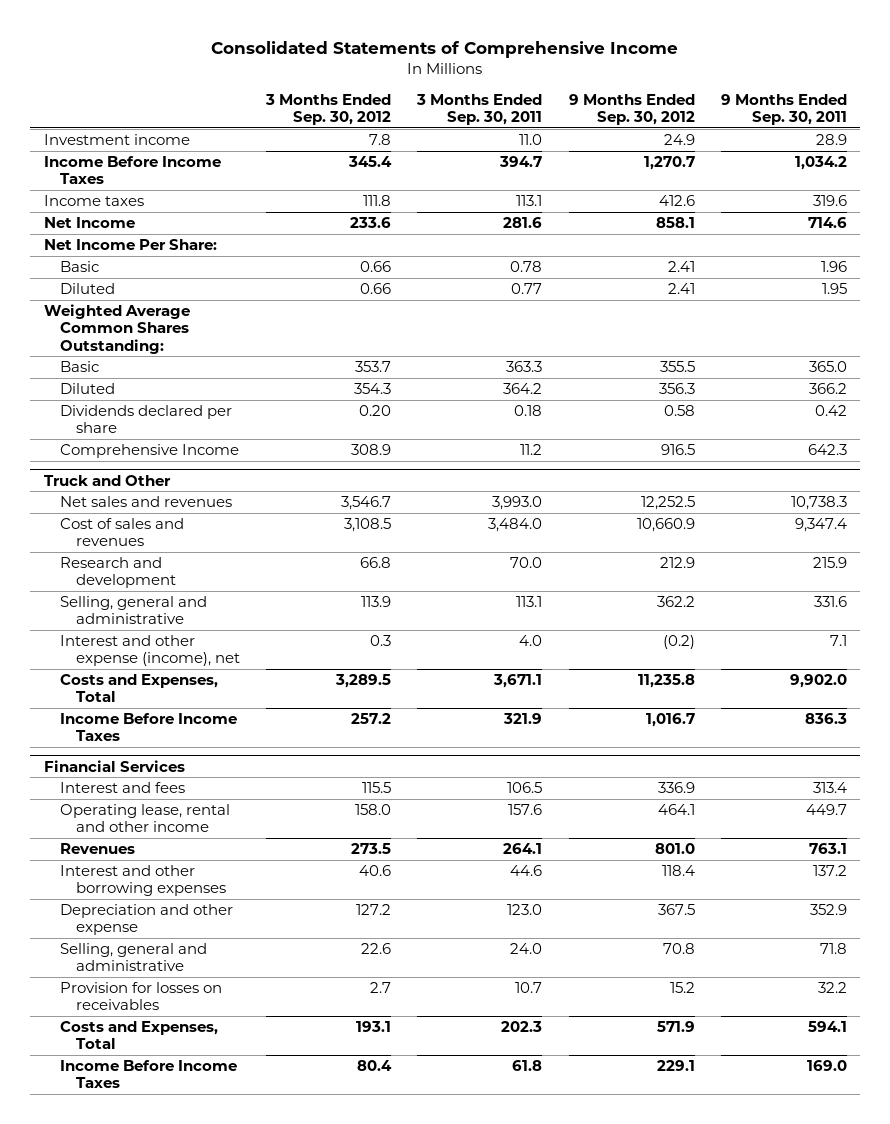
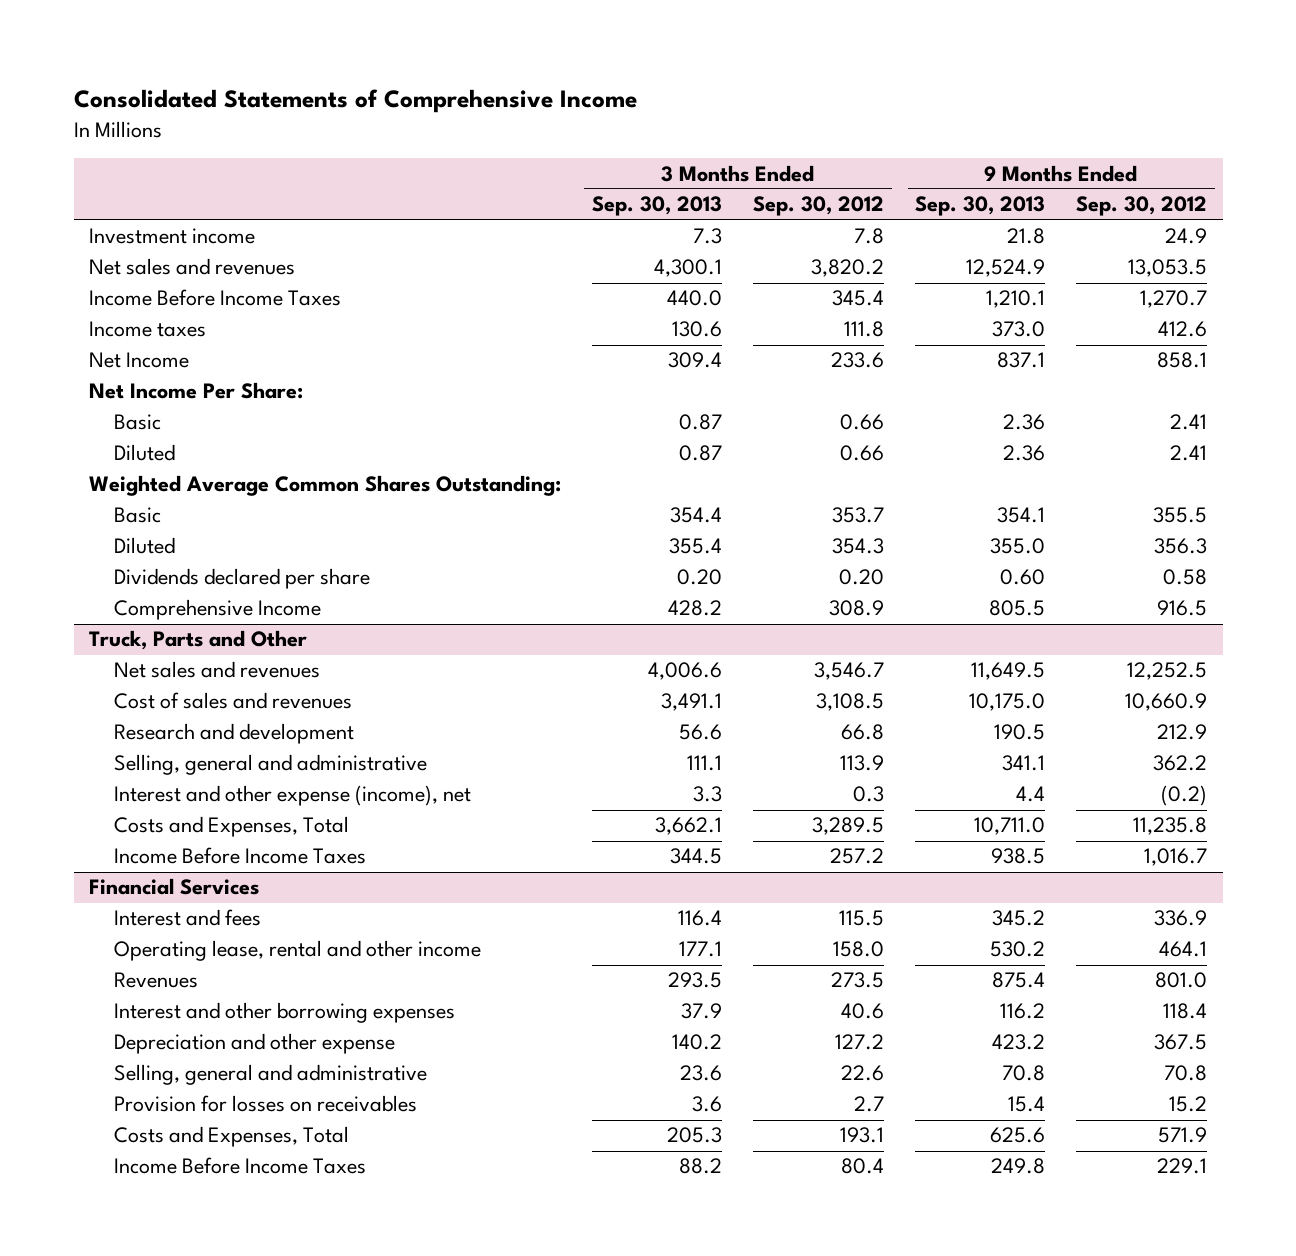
[416,93,543,126] 3 Months Ended Sep. 30, 2011 -> none
[720,93,847,126] 9 Months Ended Sep. 30, 2011 -> none
none -> [592,196,723,217] Sep. 30, 2013
none -> [915,196,1046,217] Sep. 30, 2013
none -> [89,258,296,276] Net sales and revenues
[43,474,171,486] Truck and Other -> [89,630,308,651] Truck, Parts and Other

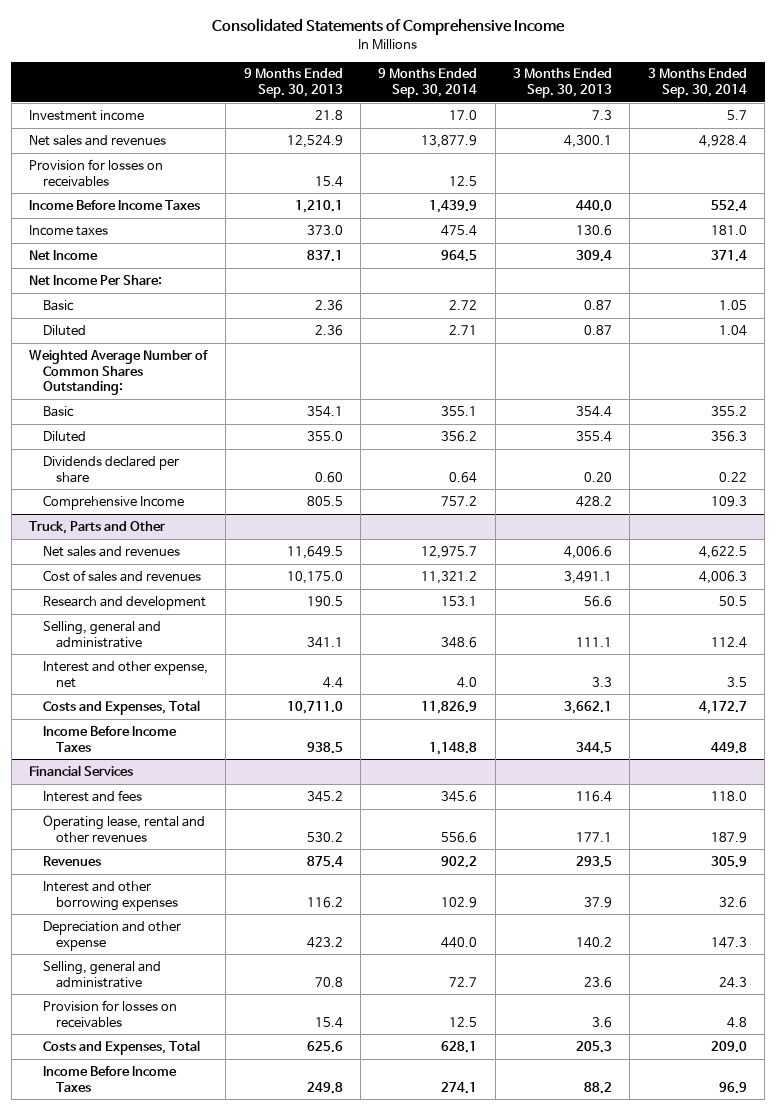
[753,196,885,217] Sep. 30, 2012 -> none
[1076,196,1208,217] Sep. 30, 2012 -> none
none -> [378,68,478,99] 9 Months Ended Sep. 30, 2014
none -> [647,68,747,99] 3 Months Ended Sep. 30, 2014
none -> [29,158,164,187] Provision for losses on receivables
[89,475,562,497] Weighted Average Common Shares Outstanding: -> [29,349,209,396] Weighted Average Number of Common Shares Outstanding:
[113,785,471,807] Interest and other expense (income), net -> [42,660,208,688] Interest and other expense, net
[113,940,481,962] Operating lease, rental and other income -> [42,814,205,843] Operating lease, rental and other revenues

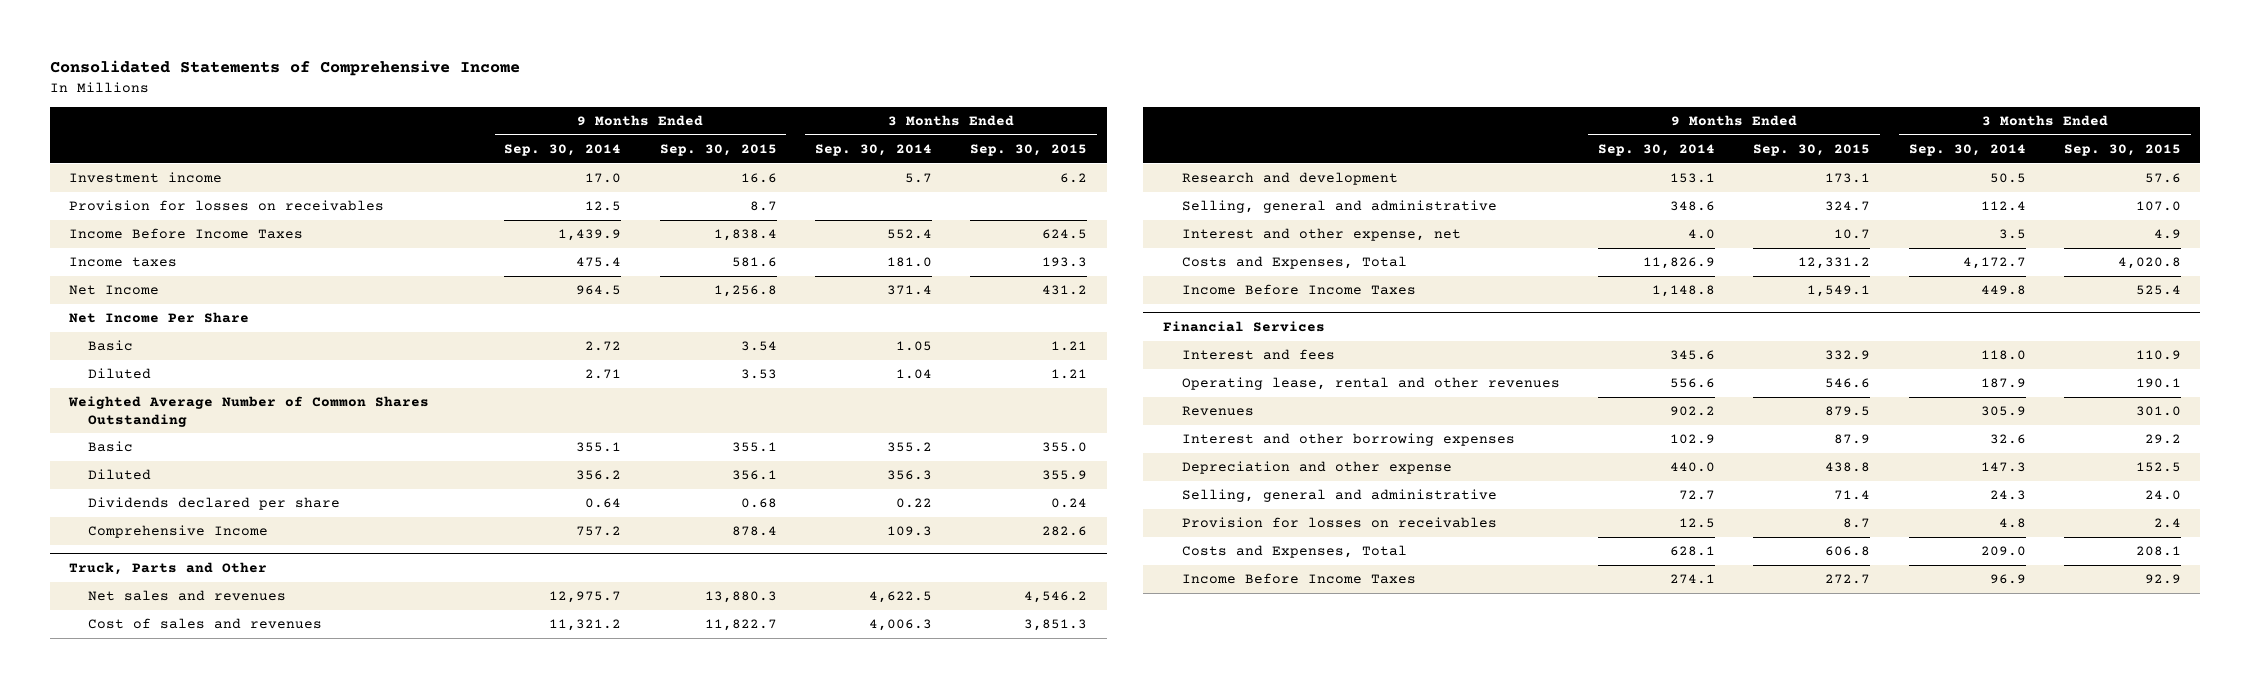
[243,68,343,99] 9 Months Ended Sep. 30, 2013 -> none
[513,68,613,99] 3 Months Ended Sep. 30, 2013 -> none
none -> [659,144,777,157] Sep. 30, 2015
none -> [970,144,1088,157] Sep. 30, 2015
[29,134,167,146] Net sales and revenues -> none
[29,274,163,285] Net Income Per Share: -> [68,312,249,324] Net Income Per Share
[29,349,209,396] Weighted Average Number of Common Shares Outstanding: -> [67,396,429,427] Weighted Average Number of Common Shares Outstanding

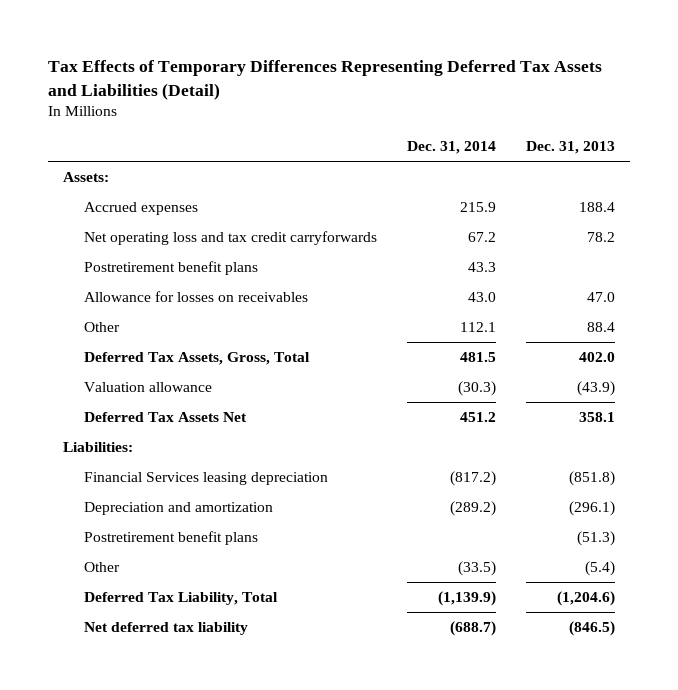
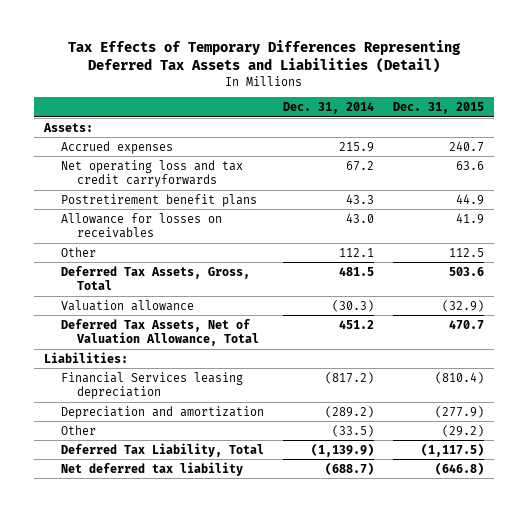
[526,141,616,155] Dec. 31, 2013 -> none
none -> [392,102,484,115] Dec. 31, 2015
[83,411,247,422] Deferred Tax Assets Net -> [60,318,260,346] Deferred Tax Assets, Net of Valuation Allowance, Total
[83,530,258,545] Postretirement benefit plans -> none

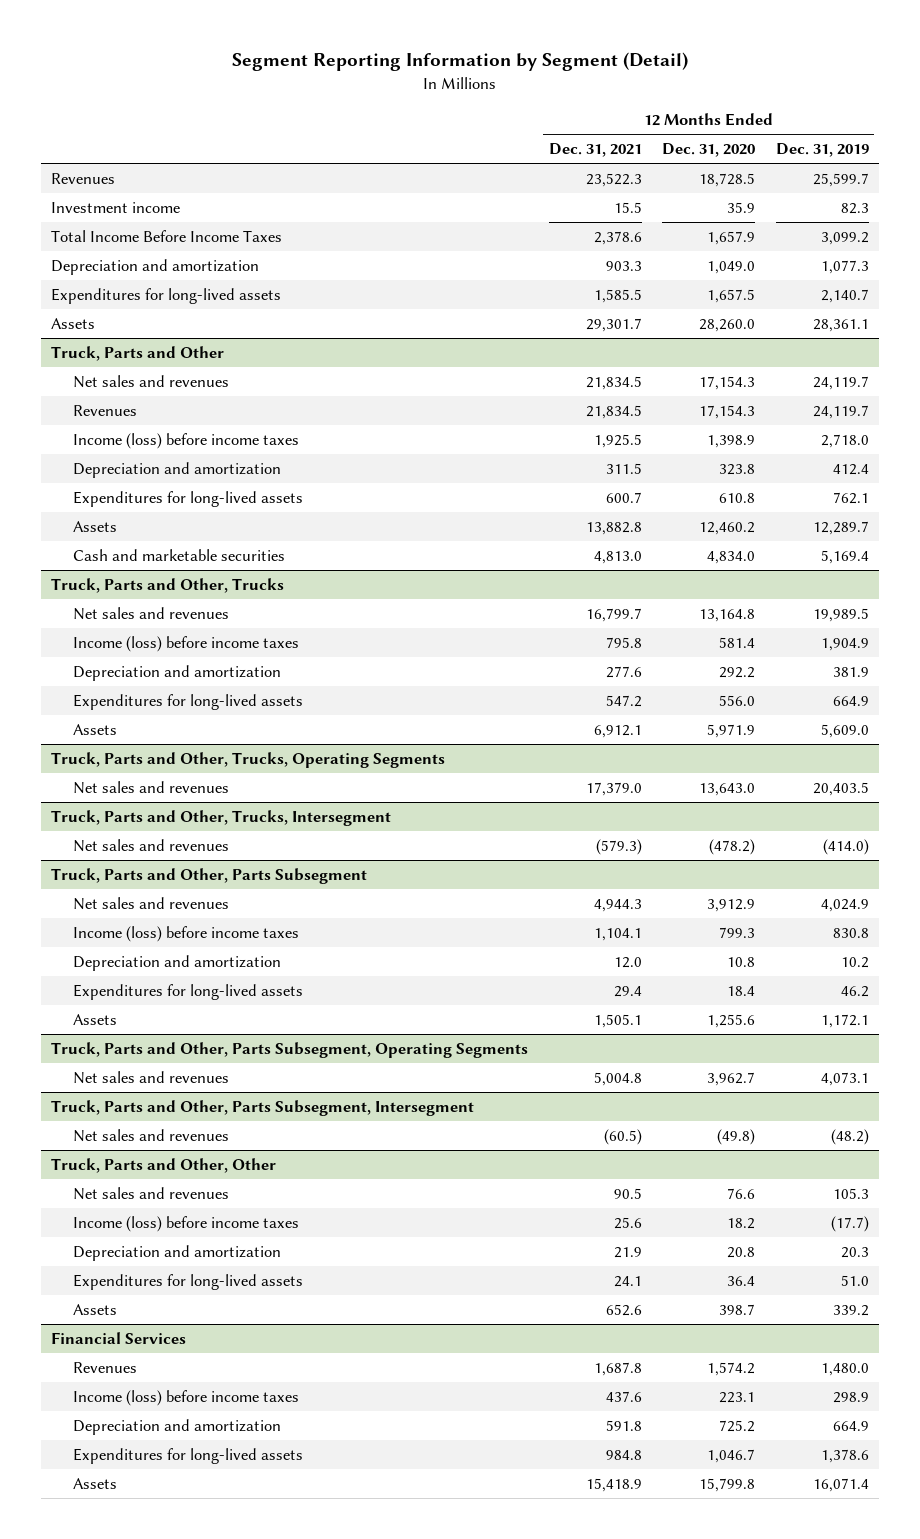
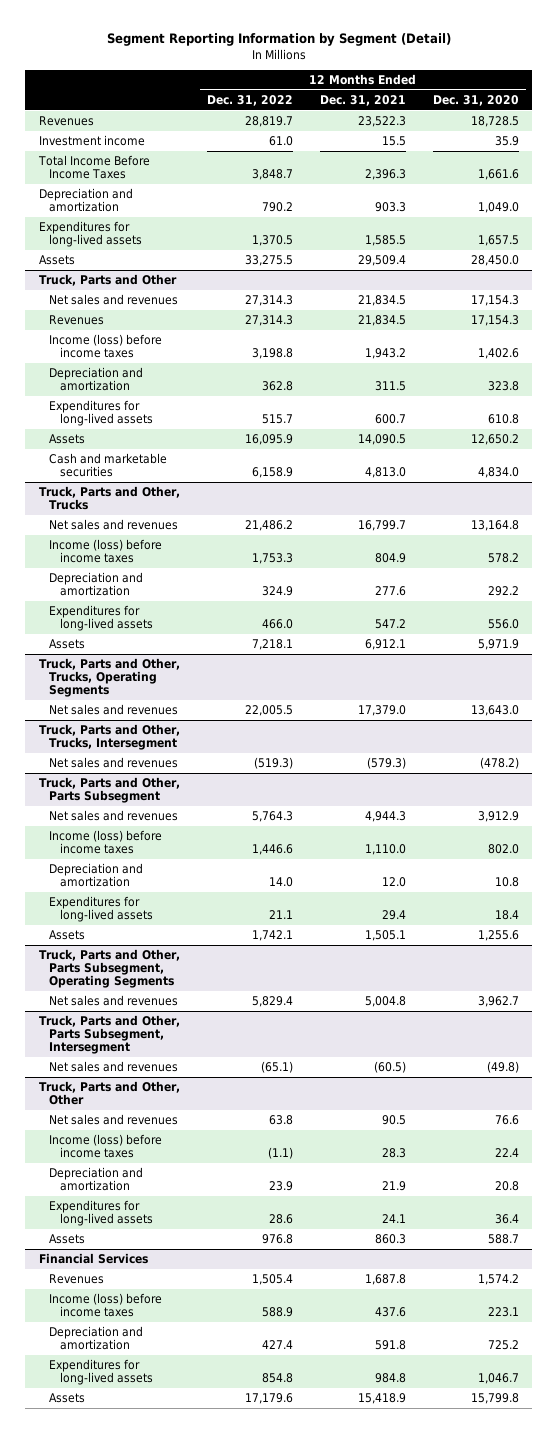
[775,143,869,158] Dec. 31, 2019 -> none
none -> [206,95,293,107] Dec. 31, 2022
[593,230,642,245] 2,378.6 -> [364,169,406,181] 2,396.3
[707,230,756,245] 1,657.9 -> [477,169,519,181] 1,661.6
[585,317,642,332] 29,301.7 -> [357,255,406,267] 29,509.4
[699,318,756,332] 28,260.0 -> [470,255,519,267] 28,450.0
[593,433,642,448] 1,925.5 -> [364,348,406,360] 1,943.2
[707,434,756,448] 1,398.9 -> [477,348,519,360] 1,402.6
[585,521,642,535] 13,882.8 -> [357,434,406,446] 14,090.5
[699,521,756,535] 12,460.2 -> [470,434,519,446] 12,650.2
[605,636,642,648] 795.8 -> [374,553,406,564] 804.9
[719,636,756,648] 581.4 -> [487,553,519,564] 578.2
[593,927,642,941] 1,104.1 -> [364,844,406,856] 1,110.0
[719,926,756,938] 799.3 -> [487,844,519,855] 802.0
[613,1216,642,1229] 25.6 -> [381,1148,406,1159] 28.3
[727,1217,756,1229] 18.2 -> [494,1148,519,1158] 22.4
[605,1303,642,1316] 652.6 -> [374,1234,406,1245] 860.3
[719,1303,756,1315] 398.7 -> [487,1234,519,1245] 588.7

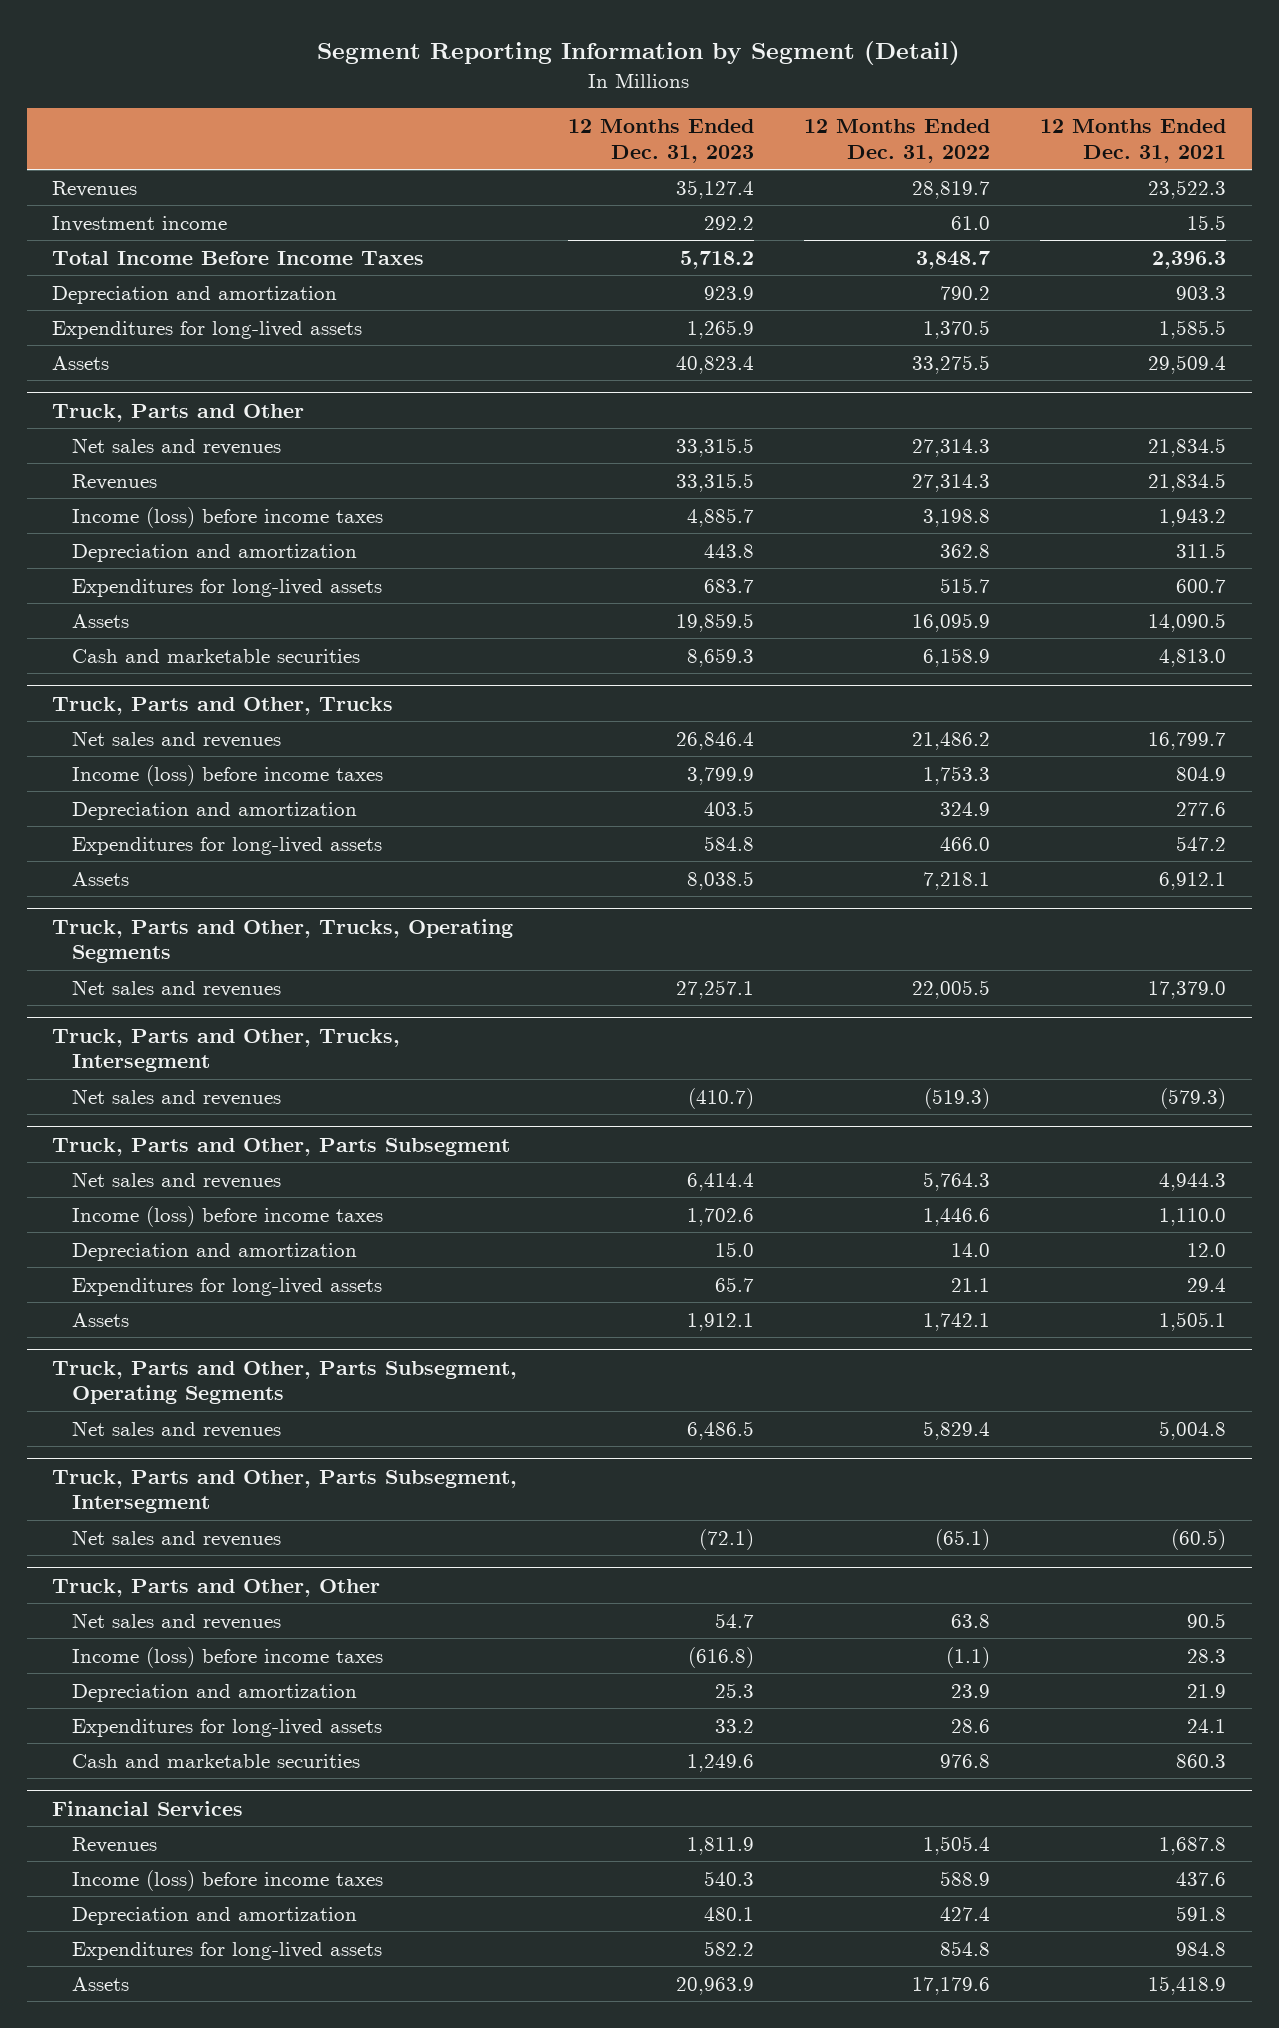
[432,95,519,107] Dec. 31, 2020 -> none
none -> [567,119,754,163] 12 Months Ended Dec. 31, 2023
[49,1234,86,1245] Assets -> [71,1753,360,1768] Cash and marketable securities

